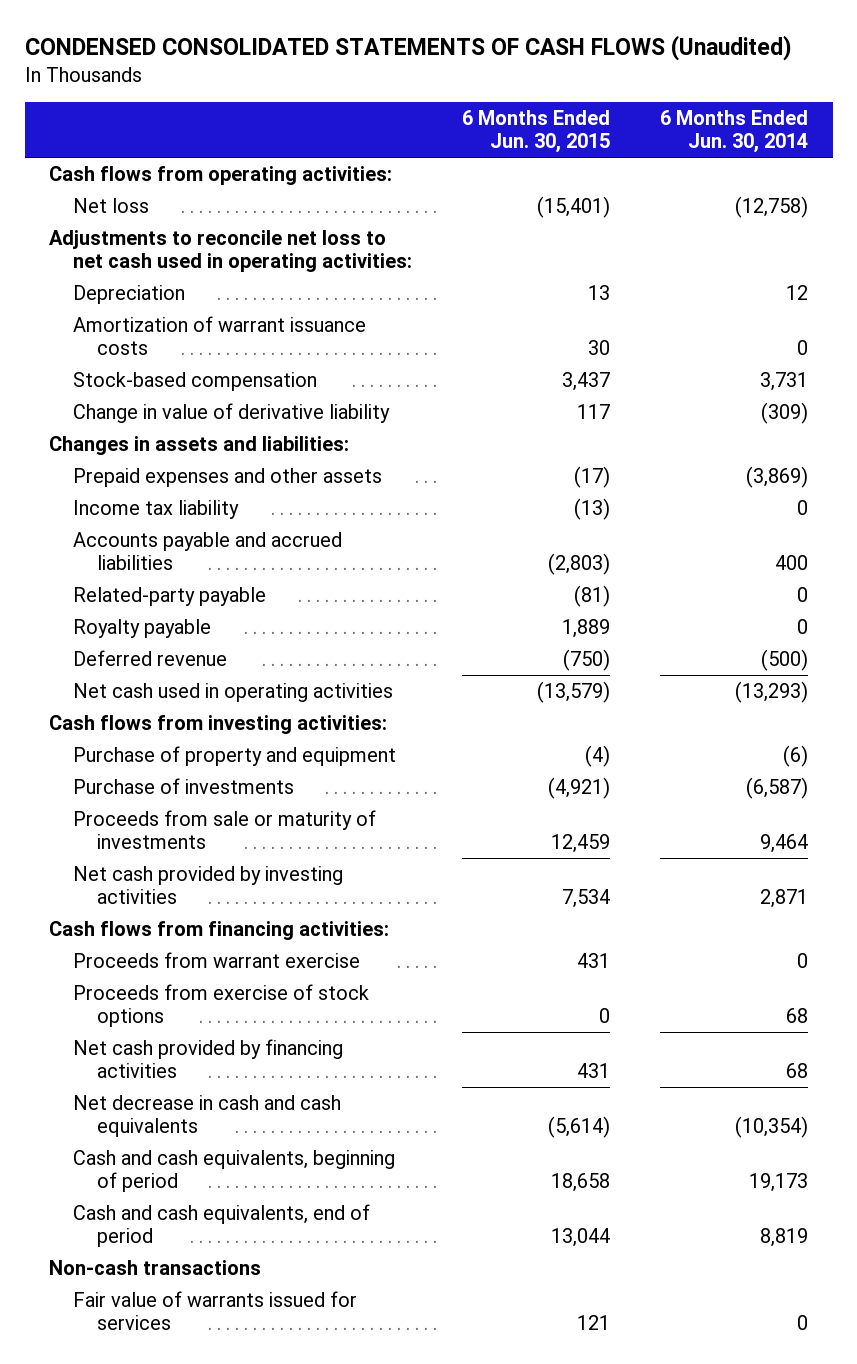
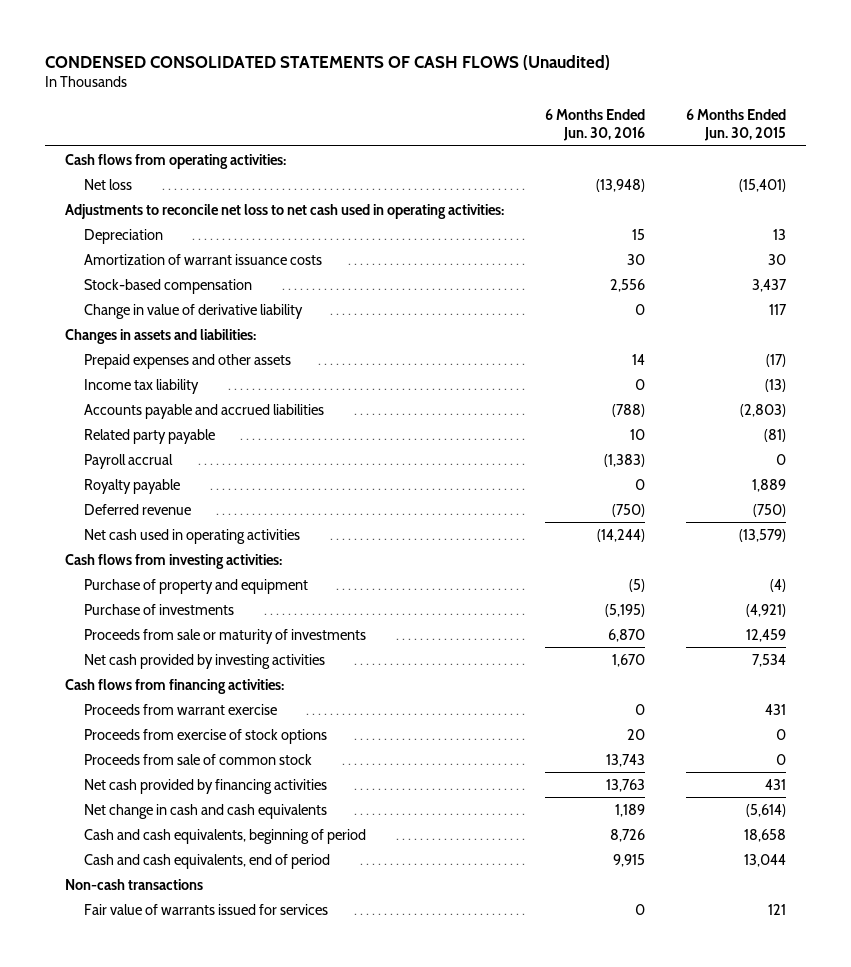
[659,110,808,154] 6 Months Ended Jun. 30, 2014 -> none
none -> [545,108,646,142] 6 Months Ended Jun. 30, 2016
[73,587,267,607] Related-party payable -> [84,428,216,444] Related party payable
none -> [84,453,174,469] Payroll accrual
none -> [84,753,313,765] Proceeds from sale of common stock
[73,1095,342,1138] Net decrease in cash and cash equivalents -> [84,803,328,819] Net change in cash and cash equivalents

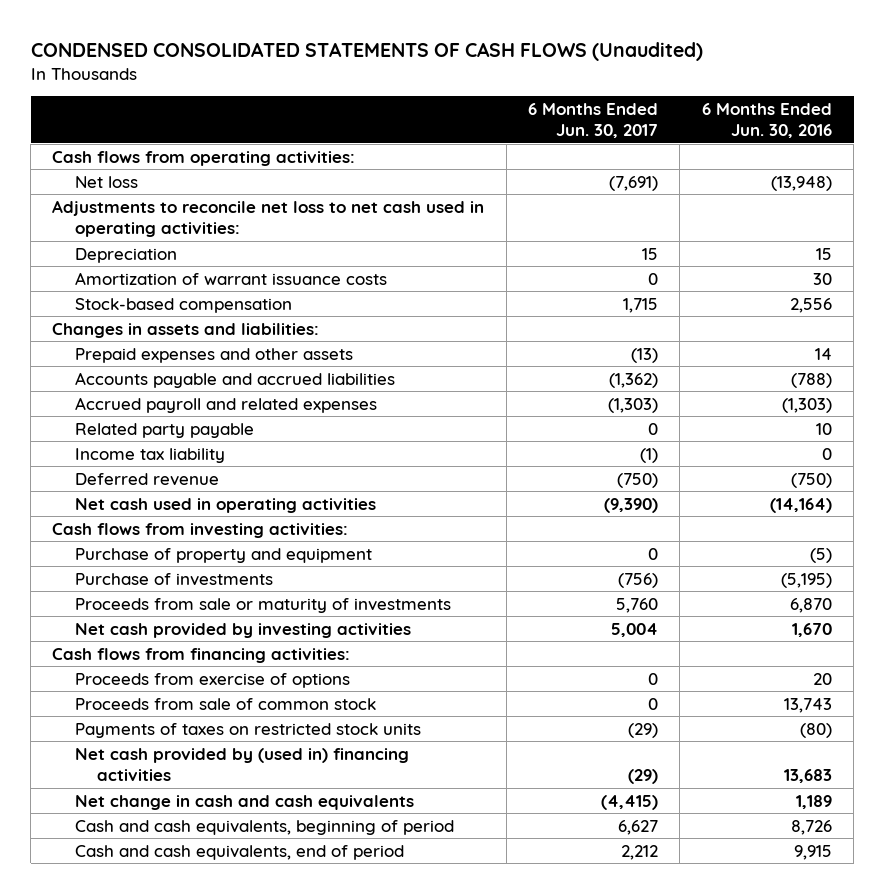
[685,108,786,142] 6 Months Ended Jun. 30, 2015 -> none
none -> [528,103,659,139] 6 Months Ended Jun. 30, 2017
[84,303,304,319] Change in value of derivative liability -> none
none -> [74,396,377,413] Accrued payroll and related expenses
[84,453,174,469] Payroll accrual -> none
[84,478,181,494] Royalty payable -> none
[84,378,200,394] Income tax liability -> [74,447,225,463] Income tax liability
[597,528,646,542] (14,244) -> [769,497,832,513] (14,164)
[84,703,278,715] Proceeds from warrant exercise -> none
[84,728,328,744] Proceeds from exercise of stock options -> [74,672,350,688] Proceeds from exercise of options
none -> [74,722,421,738] Payments of taxes on restricted stock units
[84,778,328,794] Net cash provided by financing activities -> [74,747,409,781] Net cash provided by (used in) financing activities
[606,778,646,792] 13,763 -> [783,768,832,783] 13,683
[65,878,204,890] Non-cash transactions -> none
[84,903,329,915] Fair value of warrants issued for services -> none

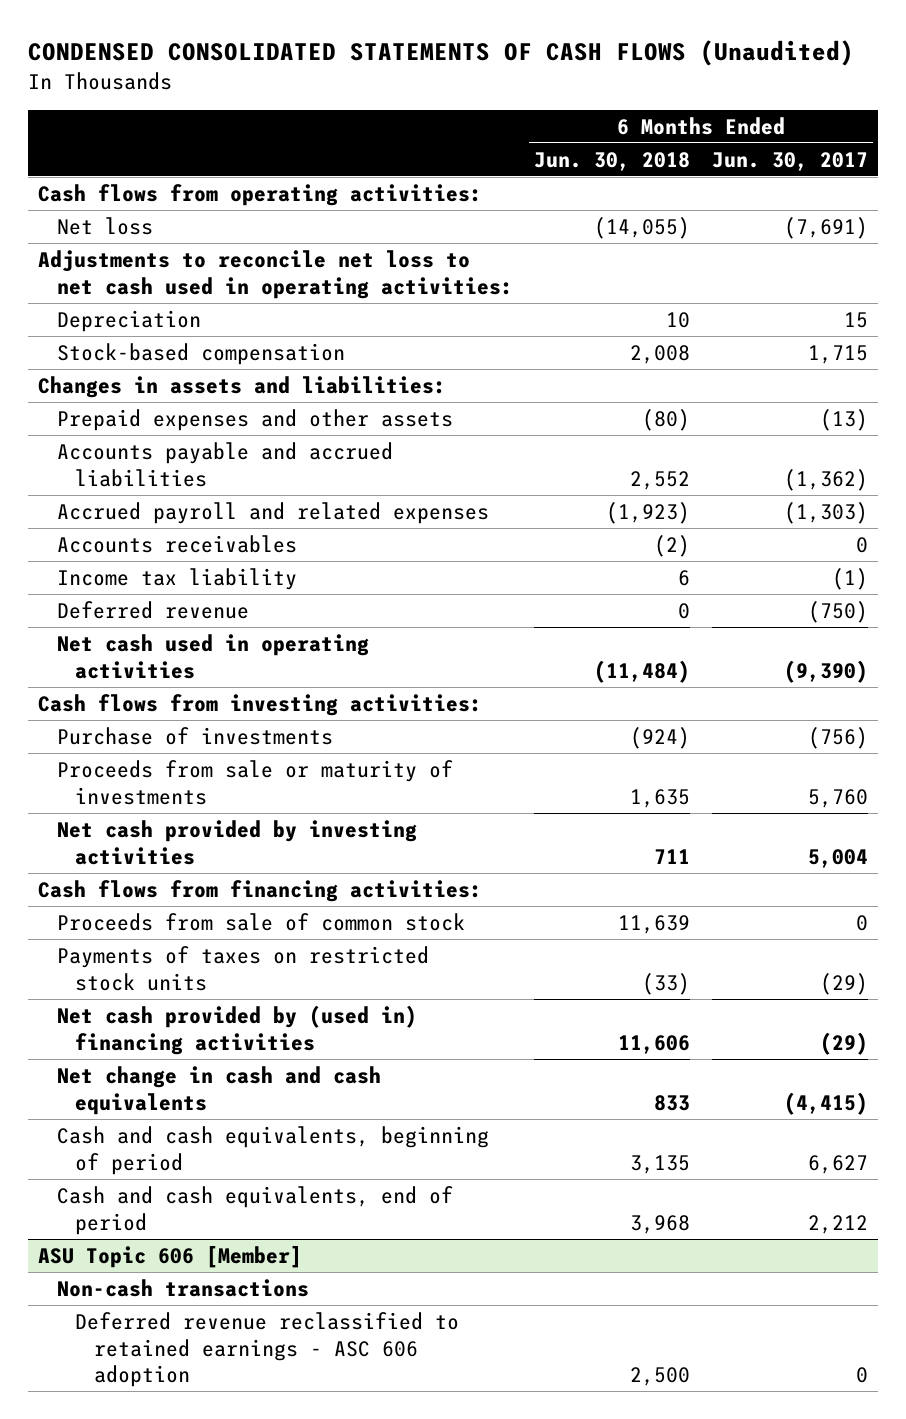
[701,103,832,139] 6 Months Ended Jun. 30, 2016 -> none
none -> [534,151,691,171] Jun. 30, 2018
[74,271,387,285] Amortization of warrant issuance costs -> none
[74,422,254,438] Related party payable -> none
none -> [56,534,297,553] Accounts receivables
[74,547,372,563] Purchase of property and equipment -> none
[74,672,350,688] Proceeds from exercise of options -> none
none -> [38,1245,303,1268] ASU Topic 606 [Member]
none -> [56,1278,309,1297] Non-cash transactions
none -> [75,1311,460,1388] Deferred revenue reclassified to retained earnings - ASC 606 adoption

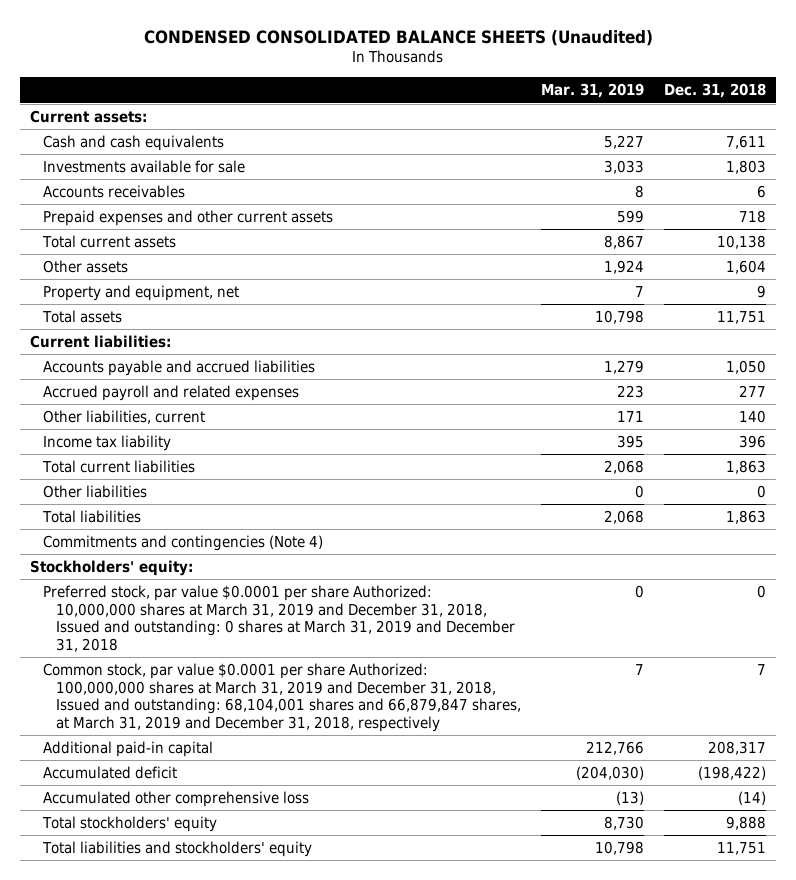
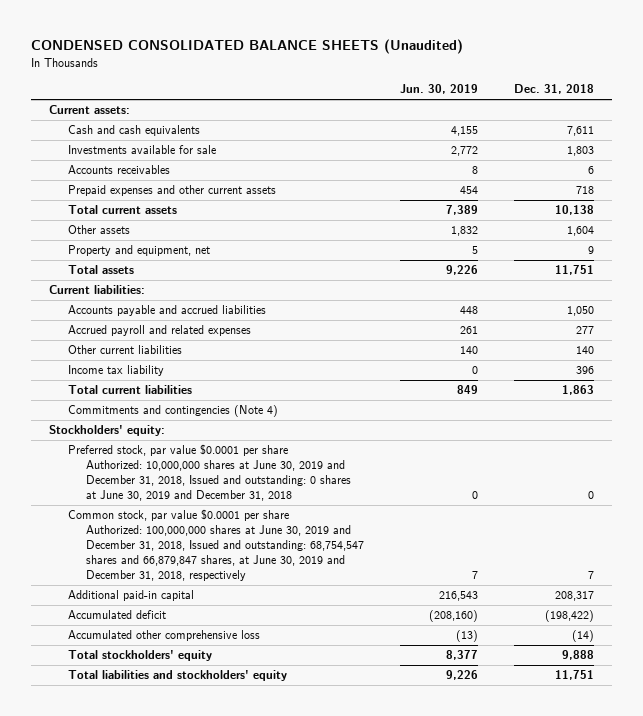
[541,83,645,99] Mar. 31, 2019 -> none
none -> [400,84,479,95] Jun. 30, 2019
[42,410,205,425] Other liabilities, current -> [67,345,182,355] Other current liabilities
[42,485,147,499] Other liabilities -> none
[41,510,141,524] Total liabilities -> none
[42,585,515,652] Preferred stock, par value $0.0001 per share Authorized: 10,000,000 shares at March 31, 2019 and December 31, 2018, Issued and outstanding: 0 shares at March 31, 2019 and December 31, 2018 -> [67,444,351,502] Preferred stock, par value $0.0001 per share Authorized: 10,000,000 shares at June 30, 2019 and December 31, 2018, Issued and outstanding: 0 shares at June 30, 2019 and December 31, 2018
[42,663,521,732] Common stock, par value $0.0001 per share Authorized: 100,000,000 shares at March 31, 2019 and December 31, 2018, Issued and outstanding: 68,104,001 shares and 66,879,847 shares, at March 31, 2019 and December 31, 2018, respectively -> [67,509,364,582] Common stock, par value $0.0001 per share Authorized: 100,000,000 shares at June 30, 2019 and December 31, 2018, Issued and outstanding: 68,754,547 shares and 66,879,847 shares, at June 30, 2019 and December 31, 2018, respectively

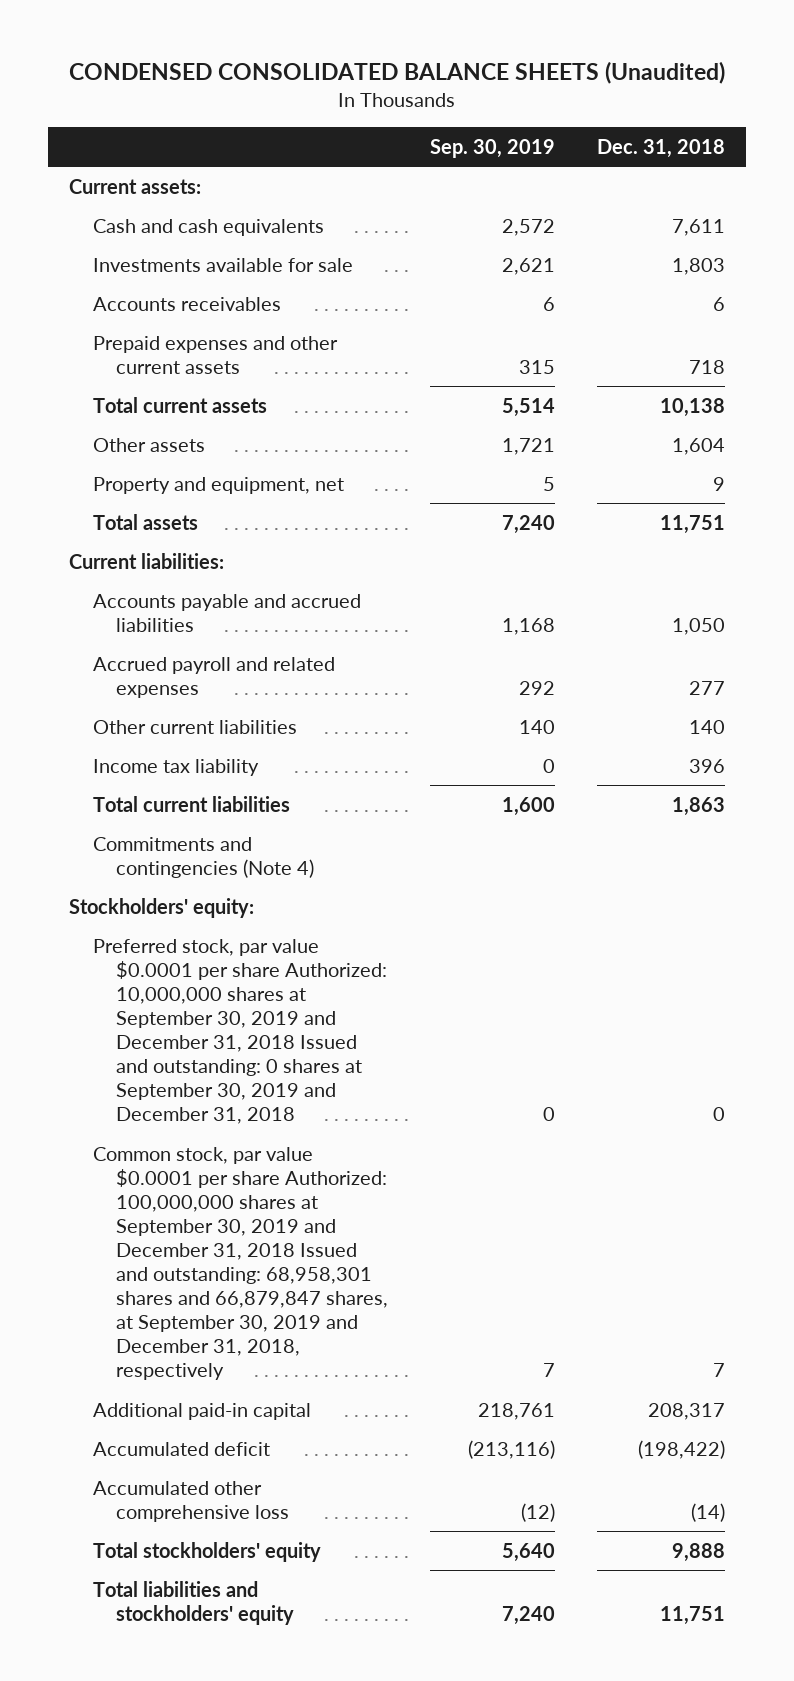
[400,84,479,95] Jun. 30, 2019 -> none
none -> [430,138,556,158] Sep. 30, 2019
[67,444,351,502] Preferred stock, par value $0.0001 per share Authorized: 10,000,000 shares at June 30, 2019 and December 31, 2018, Issued and outstanding: 0 shares at June 30, 2019 and December 31, 2018 -> [92,938,388,1125] Preferred stock, par value $0.0001 per share Authorized: 10,000,000 shares at September 30, 2019 and December 31, 2018 Issued and outstanding: 0 shares at September 30, 2019 and December 31, 2018
[67,509,364,582] Common stock, par value $0.0001 per share Authorized: 100,000,000 shares at June 30, 2019 and December 31, 2018, Issued and outstanding: 68,754,547 shares and 66,879,847 shares, at June 30, 2019 and December 31, 2018, respectively -> [92,1146,389,1381] Common stock, par value $0.0001 per share Authorized: 100,000,000 shares at September 30, 2019 and December 31, 2018 Issued and outstanding: 68,958,301 shares and 66,879,847 shares, at September 30, 2019 and December 31, 2018, respectively

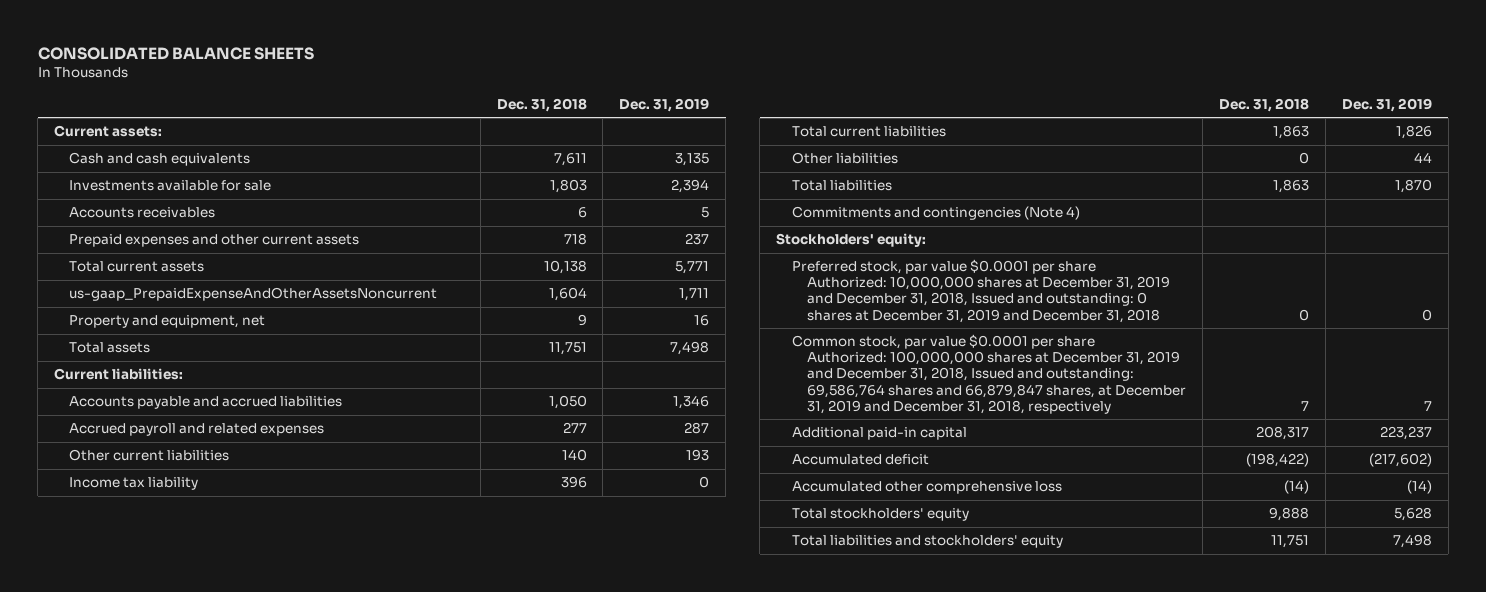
[69,60,726,84] CONDENSED CONSOLIDATED BALANCE SHEETS (Unaudited) -> [37,46,314,60] CONSOLIDATED BALANCE SHEETS
[430,138,556,158] Sep. 30, 2019 -> none
none -> [619,98,710,113] Dec. 31, 2019
[92,437,205,452] Other assets -> [69,287,438,302] us-gaap_PrepaidExpenseAndOtherAssetsNoncurrent
none -> [791,152,898,165] Other liabilities
none -> [791,180,892,192] Total liabilities
[92,938,388,1125] Preferred stock, par value $0.0001 per share Authorized: 10,000,000 shares at September 30, 2019 and December 31, 2018 Issued and outstanding: 0 shares at September 30, 2019 and December 31, 2018 -> [791,259,1171,323] Preferred stock, par value $0.0001 per share Authorized: 10,000,000 shares at December 31, 2019 and December 31, 2018, Issued and outstanding: 0 shares at December 31, 2019 and December 31, 2018
[92,1146,389,1381] Common stock, par value $0.0001 per share Authorized: 100,000,000 shares at September 30, 2019 and December 31, 2018 Issued and outstanding: 68,958,301 shares and 66,879,847 shares, at September 30, 2019 and December 31, 2018, respectively -> [791,334,1187,414] Common stock, par value $0.0001 per share Authorized: 100,000,000 shares at December 31, 2019 and December 31, 2018, Issued and outstanding: 69,586,764 shares and 66,879,847 shares, at December 31, 2019 and December 31, 2018, respectively

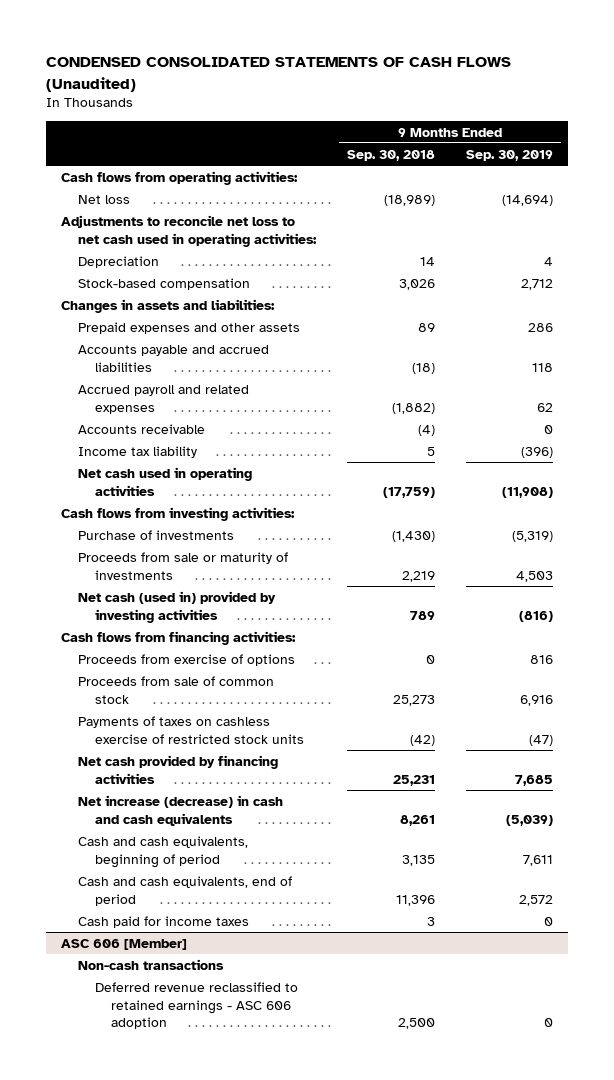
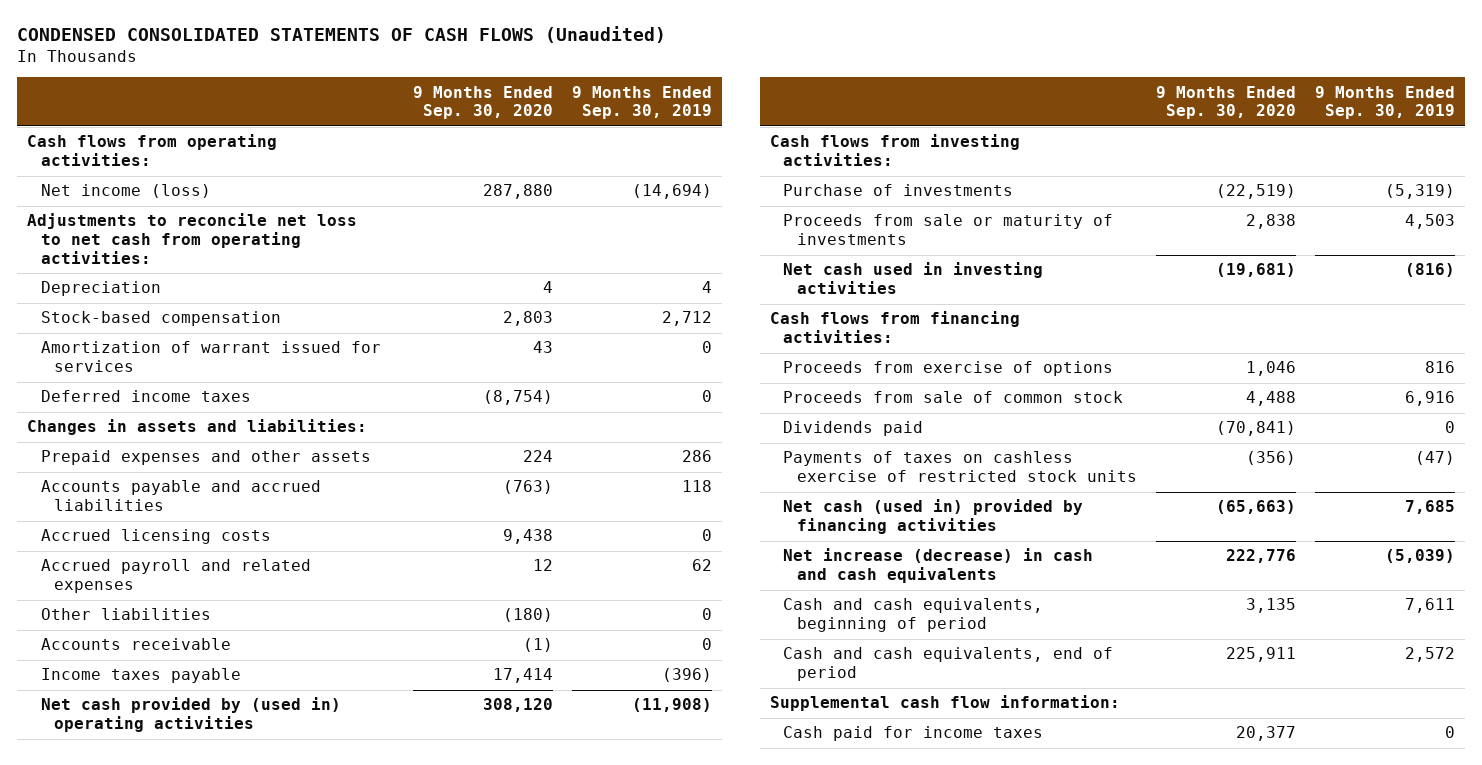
[346,149,435,161] Sep. 30, 2018 -> none
none -> [413,85,554,120] 9 Months Ended Sep. 30, 2020
[77,194,130,204] Net loss -> [40,184,211,199] Net income (loss)
[61,214,317,247] Adjustments to reconcile net loss to net cash used in operating activities: -> [27,213,358,265] Adjustments to reconcile net loss to net cash from operating activities:
none -> [40,341,381,373] Amortization of warrant issued for services
none -> [40,390,251,403] Deferred income taxes
none -> [40,529,271,545] Accrued licensing costs
none -> [40,608,211,621] Other liabilities
[77,445,197,458] Income tax liability -> [40,668,241,684] Income taxes payable
[77,466,252,496] Net cash used in operating activities -> [40,697,341,733] Net cash provided by (used in) operating activities
[77,590,276,623] Net cash (used in) provided by investing activities -> [783,262,1044,295] Net cash used in investing activities
none -> [783,421,924,437] Dividends paid
[77,754,278,784] Net cash provided by financing activities -> [783,499,1084,535] Net cash (used in) provided by financing activities
none -> [769,695,1120,712] Supplemental cash flow information:
[61,938,188,950] ASC 606 [Member] -> none
[77,958,224,970] Non-cash transactions -> none
[94,981,298,1030] Deferred revenue reclassified to retained earnings - ASC 606 adoption -> none

